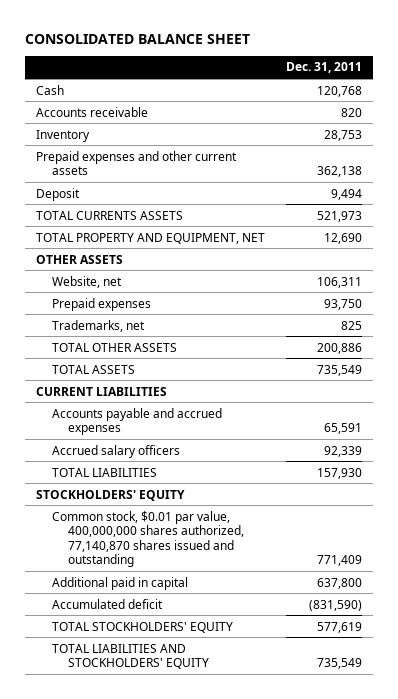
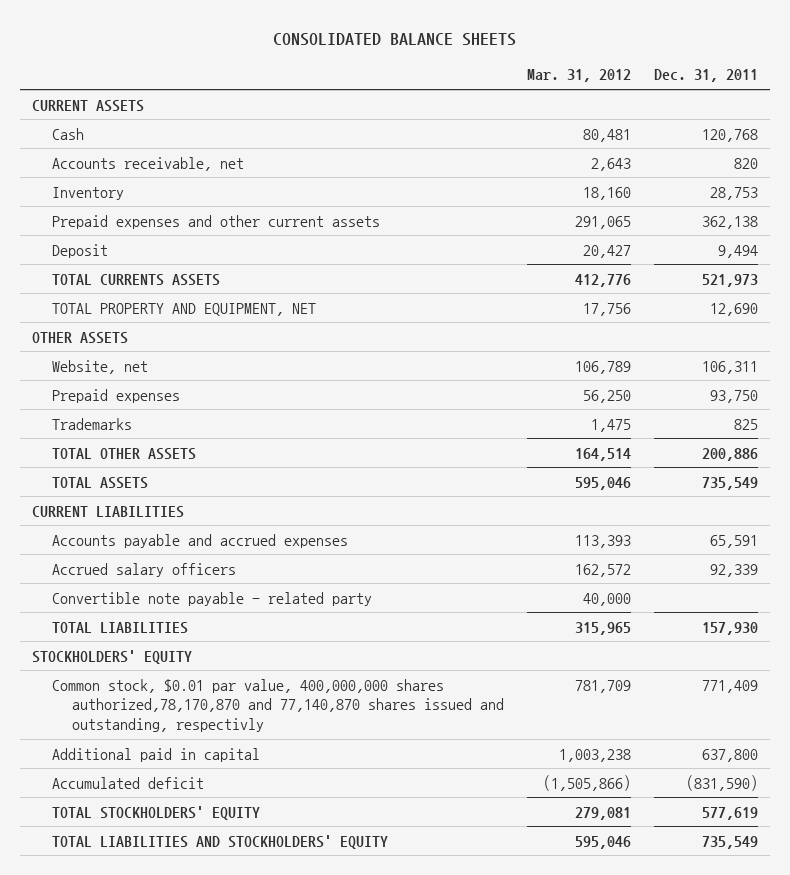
[24,33,250,44] CONSOLIDATED BALANCE SHEET -> [272,33,516,47] CONSOLIDATED BALANCE SHEETS
none -> [527,69,632,83] Mar. 31, 2012
none -> [31,99,144,112] CURRENT ASSETS
[35,106,148,117] Accounts receivable -> [51,156,244,171] Accounts receivable, net
[51,319,145,332] Trademarks, net -> [51,417,132,430] Trademarks
none -> [51,591,372,606] Convertible note payable - related party
[51,510,244,568] Common stock, $0.01 par value, 400,000,000 shares authorized, 77,140,870 shares issued and outstanding -> [51,678,505,733] Common stock, $0.01 par value, 400,000,000 shares authorized,78,170,870 and 77,140,870 shares issued and outstanding, respectivly

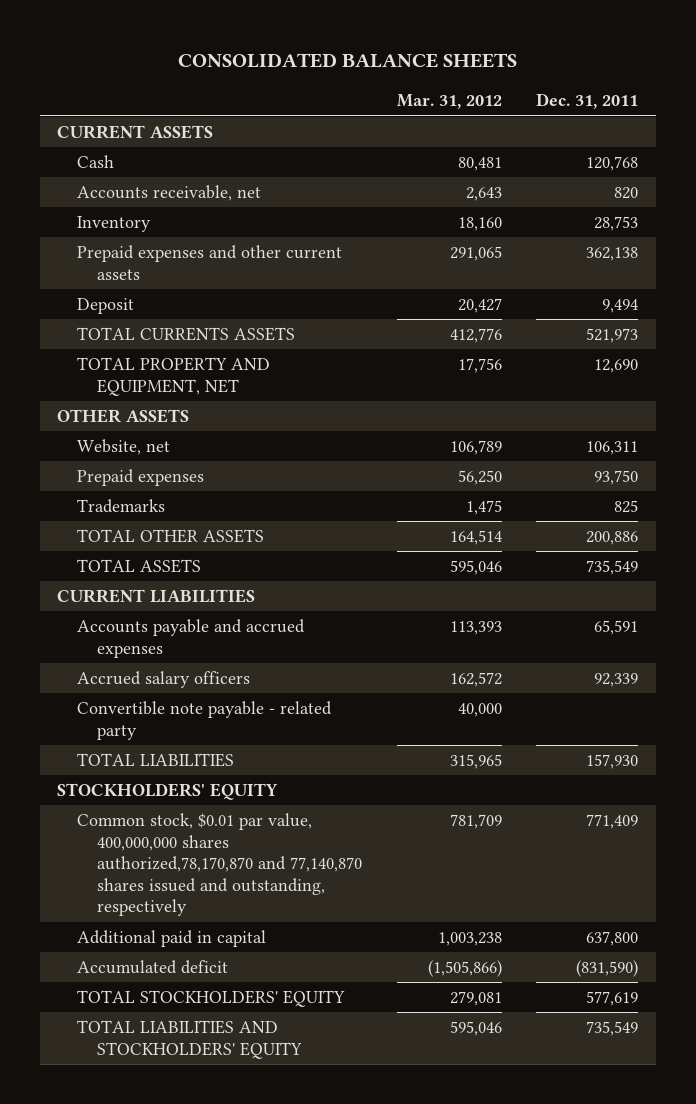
[51,678,505,733] Common stock, $0.01 par value, 400,000,000 shares authorized,78,170,870 and 77,140,870 shares issued and outstanding, respectivly -> [76,813,362,917] Common stock, $0.01 par value, 400,000,000 shares authorized,78,170,870 and 77,140,870 shares issued and outstanding, respectively

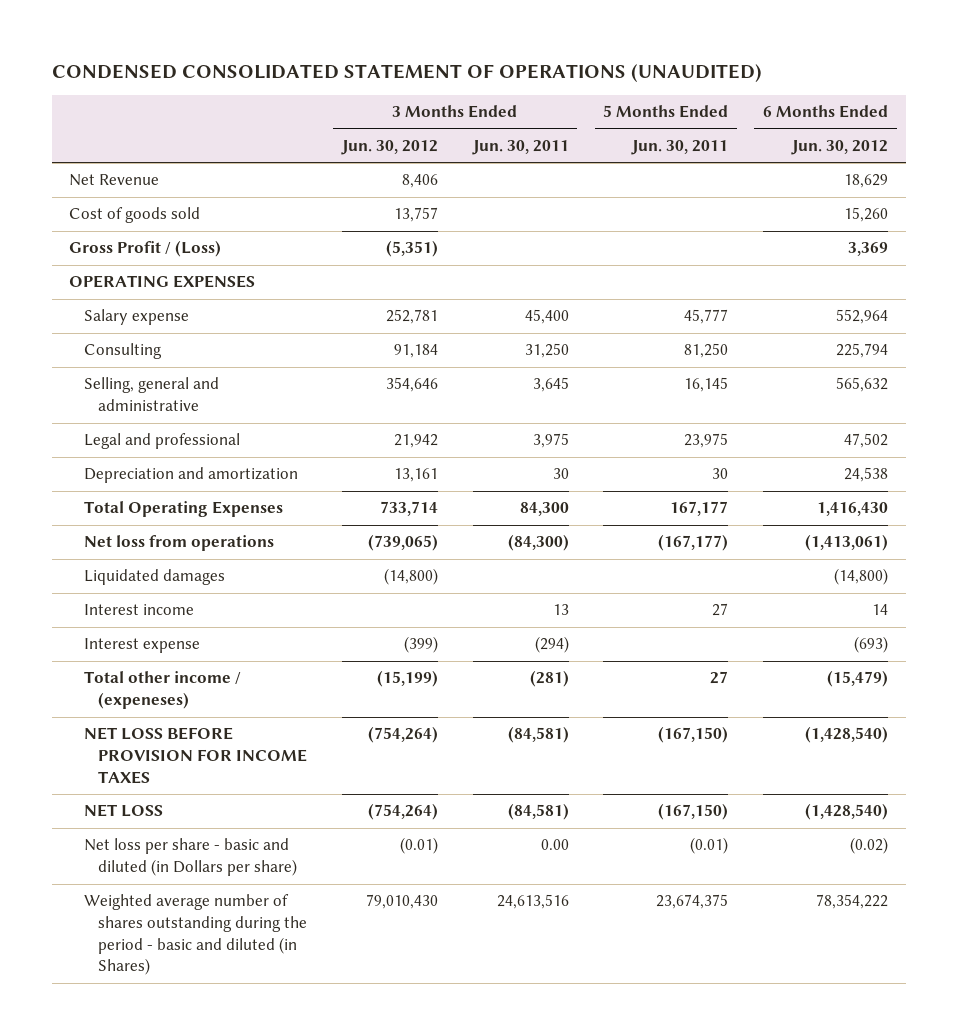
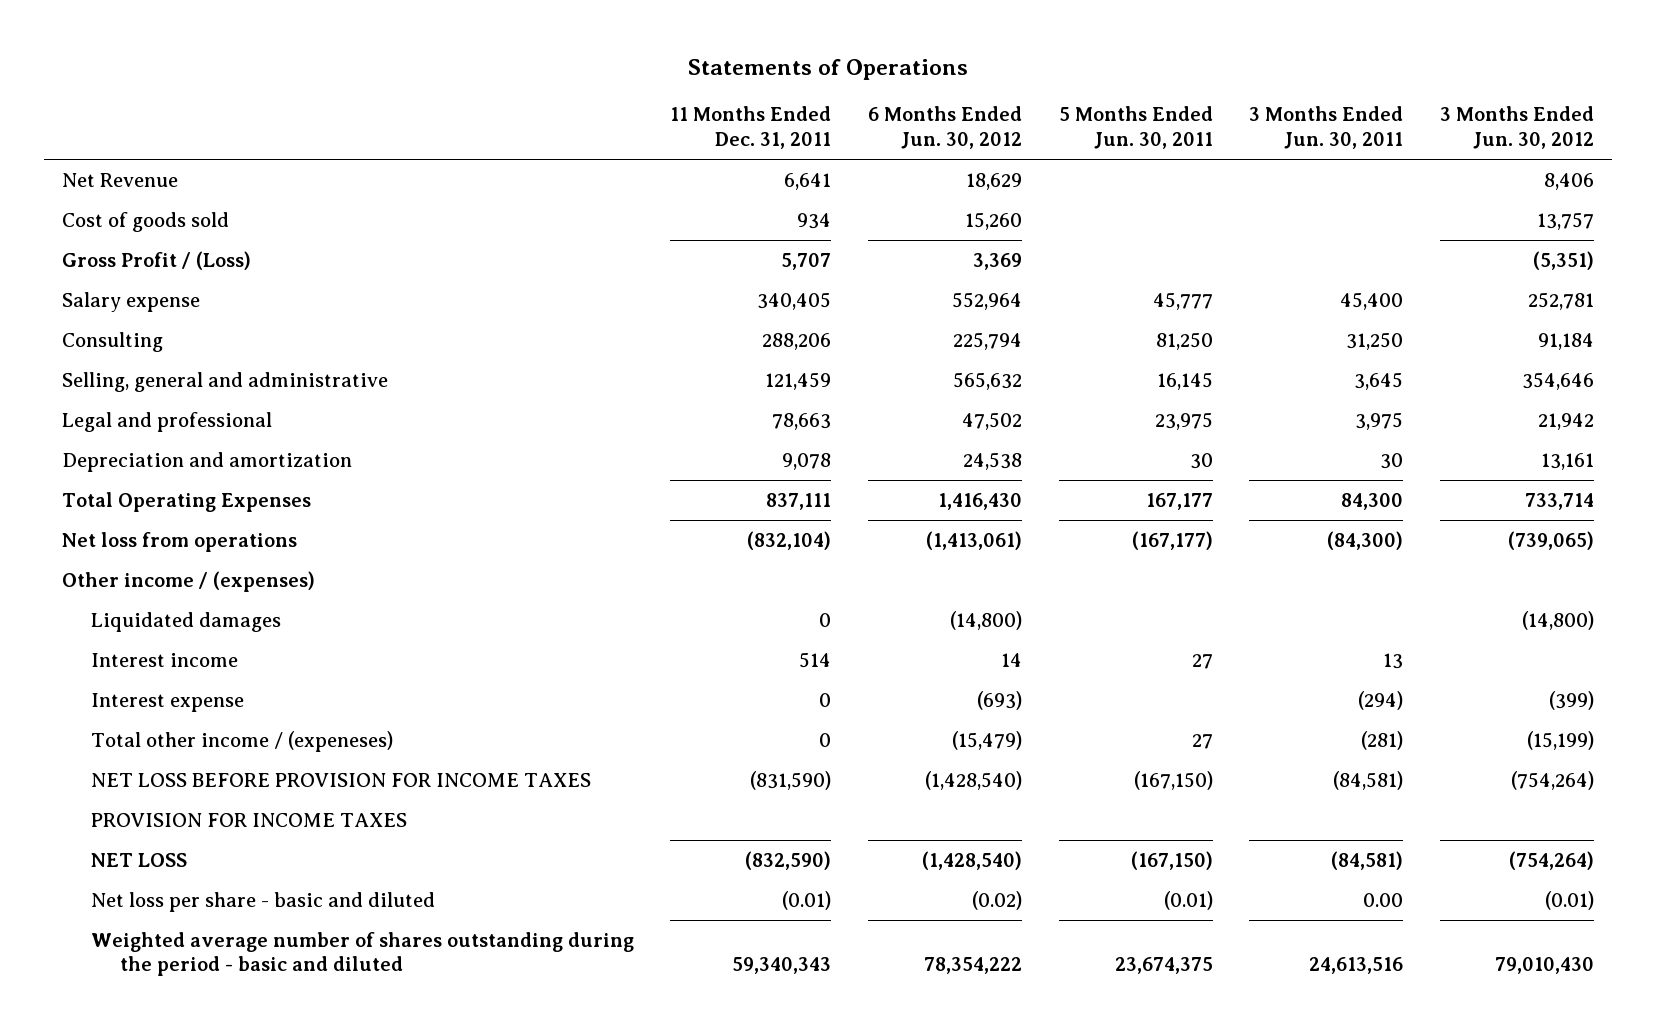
[51,63,762,82] CONDENSED CONSOLIDATED STATEMENT OF OPERATIONS (UNAUDITED) -> [688,58,969,80] Statements of Operations
none -> [670,106,832,149] 11 Months Ended Dec. 31, 2011
[69,275,256,289] OPERATING EXPENSES -> none
none -> [62,570,316,592] Other income / (expenses)
none -> [90,812,407,827] PROVISION FOR INCOME TAXES
[83,838,298,876] Net loss per share - basic and diluted (in Dollars per share) -> [90,891,435,912] Net loss per share - basic and diluted
[83,894,308,976] Weighted average number of shares outstanding during the period - basic and diluted (in Shares) -> [90,931,634,977] Weighted average number of shares outstanding during the period - basic and diluted

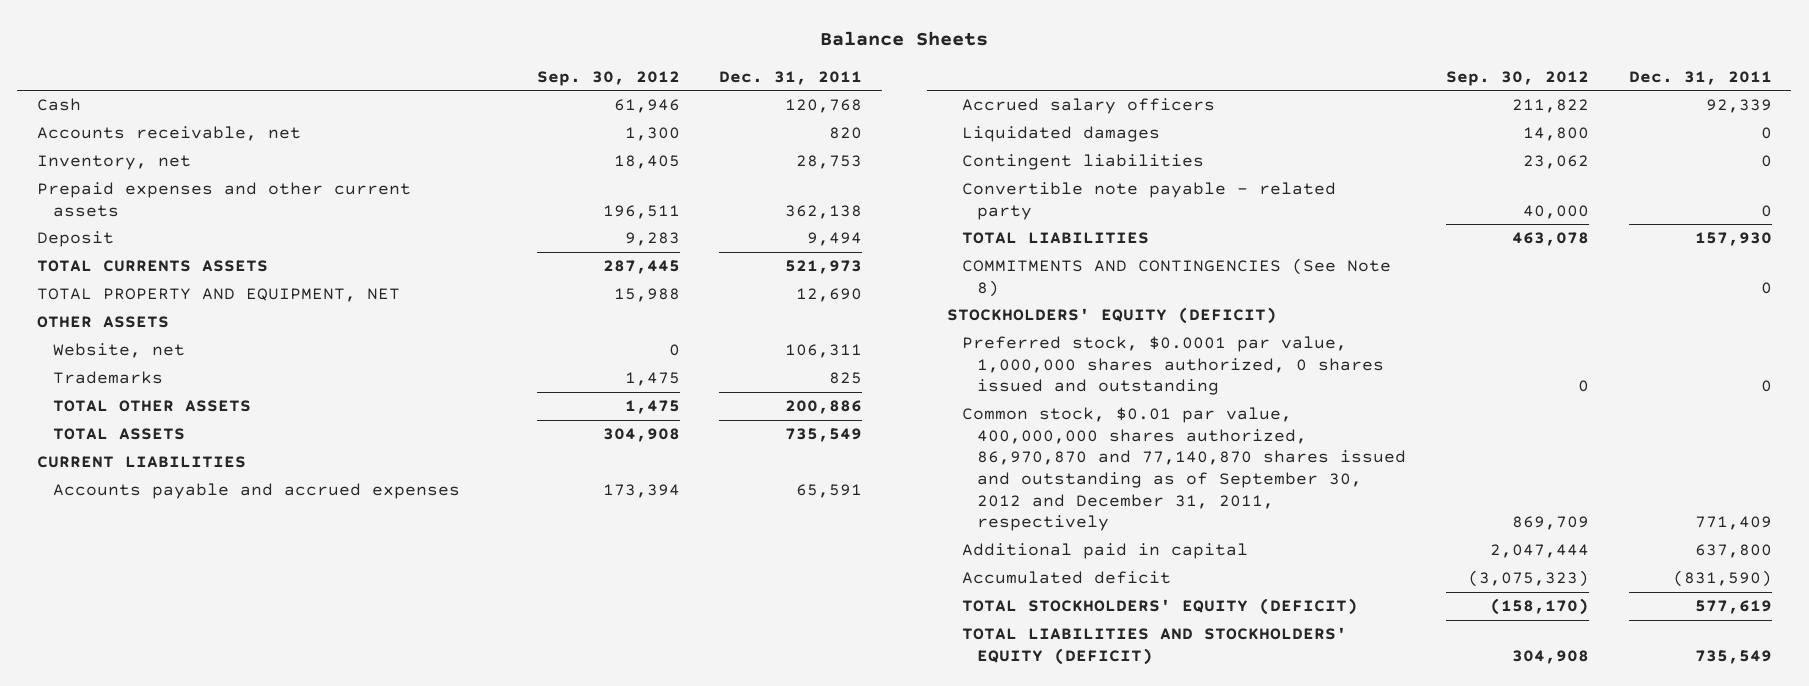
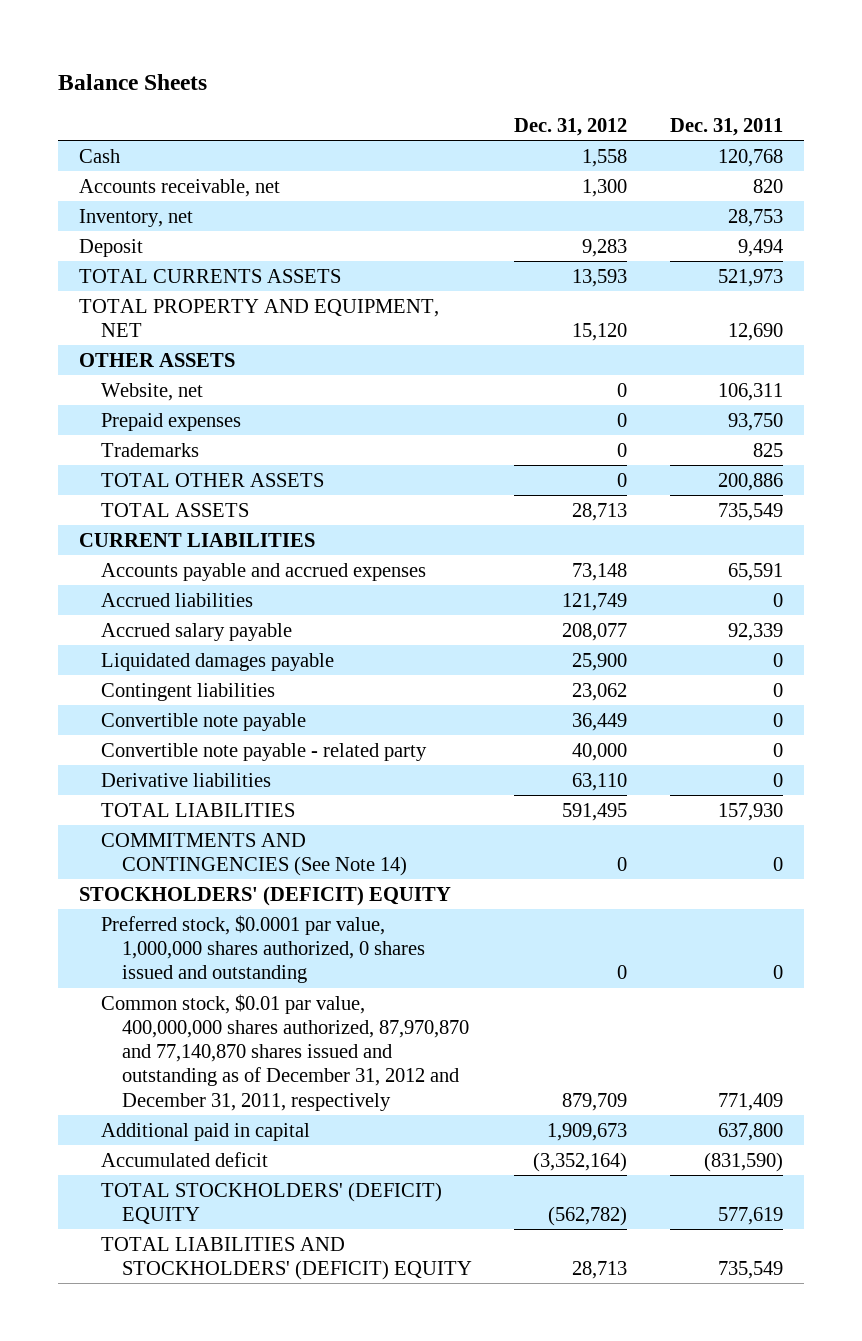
[536,70,680,86] Sep. 30, 2012 -> none
none -> [514,117,628,136] Dec. 31, 2012
[37,182,412,217] Prepaid expenses and other current assets -> none
none -> [100,412,241,431] Prepaid expenses
none -> [100,592,253,607] Accrued liabilities
[961,98,1215,115] Accrued salary officers -> [100,622,292,641] Accrued salary payable
[961,126,1160,143] Liquidated damages -> [100,652,334,671] Liquidated damages payable
none -> [100,712,306,731] Convertible note payable
none -> [100,772,271,787] Derivative liabilities
[961,258,1391,297] COMMITMENTS AND CONTINGENCIES (See Note 8) -> [100,832,408,876] COMMITMENTS AND CONTINGENCIES (See Note 14)
[946,307,1277,325] STOCKHOLDERS' EQUITY (DEFICIT) -> [79,885,452,906] STOCKHOLDERS' (DEFICIT) EQUITY
[961,407,1407,532] Common stock, $0.01 par value, 400,000,000 shares authorized, 86,970,870 and 77,140,870 shares issued and outstanding as of September 30, 2012 and December 31, 2011, respectively -> [100,993,470,1111] Common stock, $0.01 par value, 400,000,000 shares authorized, 87,970,870 and 77,140,870 shares issued and outstanding as of December 31, 2012 and December 31, 2011, respectively
[961,598,1358,616] TOTAL STOCKHOLDERS' EQUITY (DEFICIT) -> [100,1181,442,1224] TOTAL STOCKHOLDERS' (DEFICIT) EQUITY
[961,627,1347,665] TOTAL LIABILITIES AND STOCKHOLDERS' EQUITY (DEFICIT) -> [100,1236,473,1280] TOTAL LIABILITIES AND STOCKHOLDERS' (DEFICIT) EQUITY

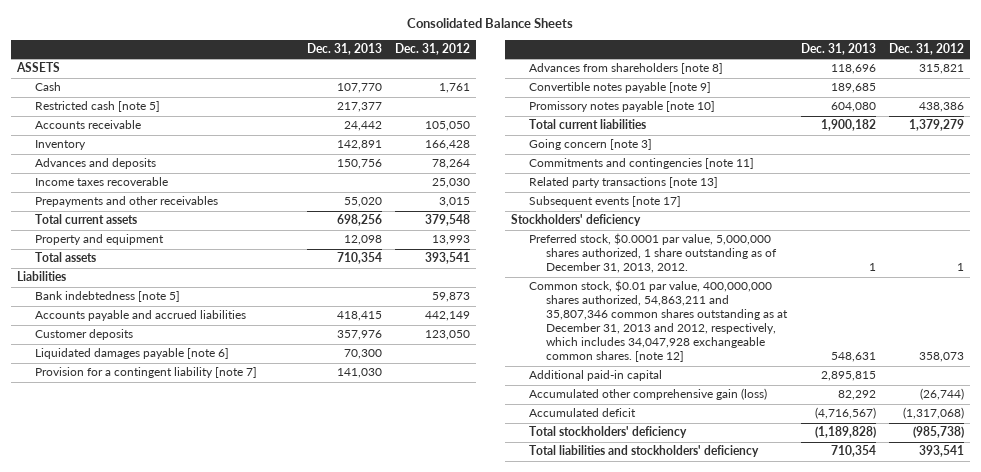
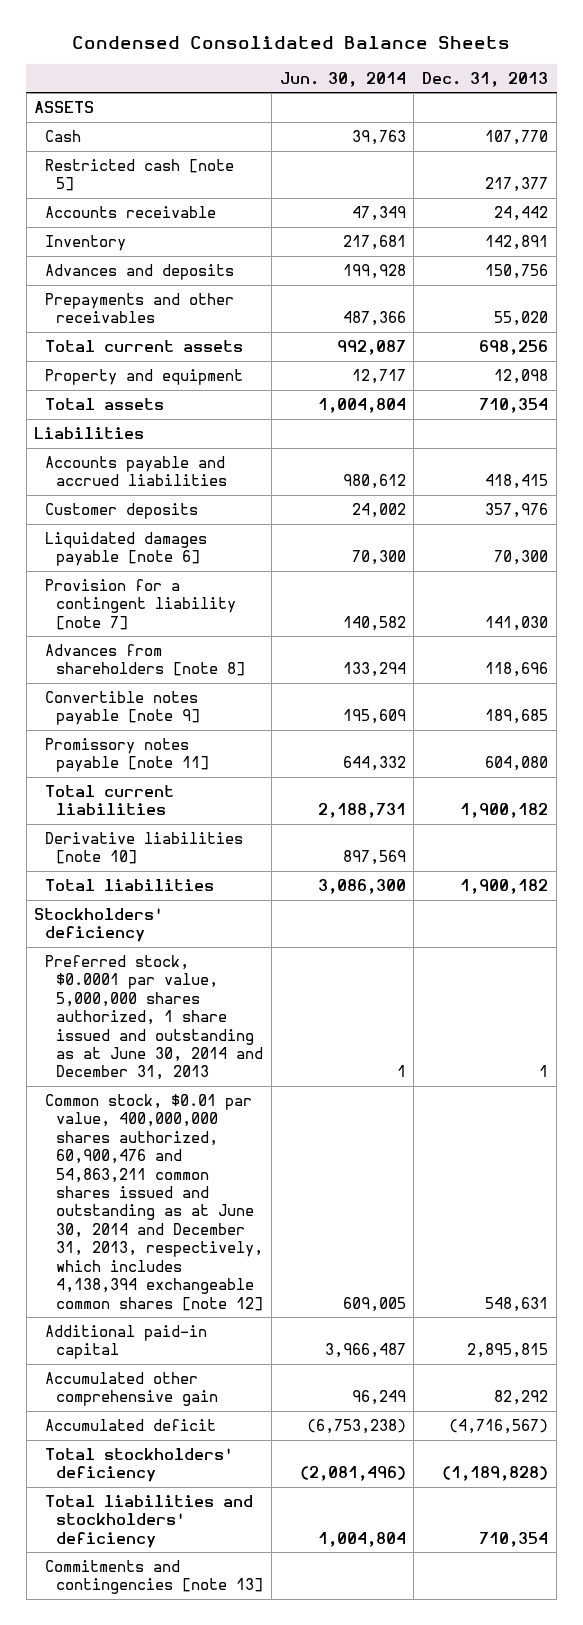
[407,18,574,29] Consolidated Balance Sheets -> [72,35,511,49] Condensed Consolidated Balance Sheets
[394,43,470,56] Dec. 31, 2012 -> none
none -> [279,71,406,87] Jun. 30, 2014
[34,177,168,187] Income taxes recoverable -> none
[34,291,180,303] Bank indebtedness [note 5] -> none
[528,101,715,113] Promissory notes payable [note 10] -> [45,737,209,773] Promissory notes payable [note 11]
[528,139,652,151] Going concern [note 3] -> none
[528,158,754,170] Commitments and contingencies [note 11] -> none
[528,177,718,189] Related party transactions [note 13] -> none
[528,196,681,208] Subsequent events [note 17] -> none
none -> [45,831,244,865] Derivative liabilities [note 10]
none -> [45,878,215,891] Total liabilities
[528,233,778,274] Preferred stock, $0.0001 par value, 5,000,000 shares authorized, 1 share outstanding as of December 31, 2013, 2012. -> [45,954,263,1081] Preferred stock, $0.0001 par value, 5,000,000 shares authorized, 1 share issued and outstanding as at June 30, 2014 and December 31, 2013
[528,280,789,363] Common stock, $0.01 par value, 400,000,000 shares authorized, 54,863,211 and 35,807,346 common shares outstanding as at December 31, 2013 and 2012, respectively, which includes 34,047,928 exchangeable common shares. [note 12] -> [45,1093,263,1311] Common stock, $0.01 par value, 400,000,000 shares authorized, 60,900,476 and 54,863,211 common shares issued and outstanding as at June 30, 2014 and December 31, 2013, respectively, which includes 4,138,394 exchangeable common shares [note 12]
[528,388,767,401] Accumulated other comprehensive gain (loss) -> [45,1371,218,1407] Accumulated other comprehensive gain
none -> [45,1559,263,1595] Commitments and contingencies [note 13]

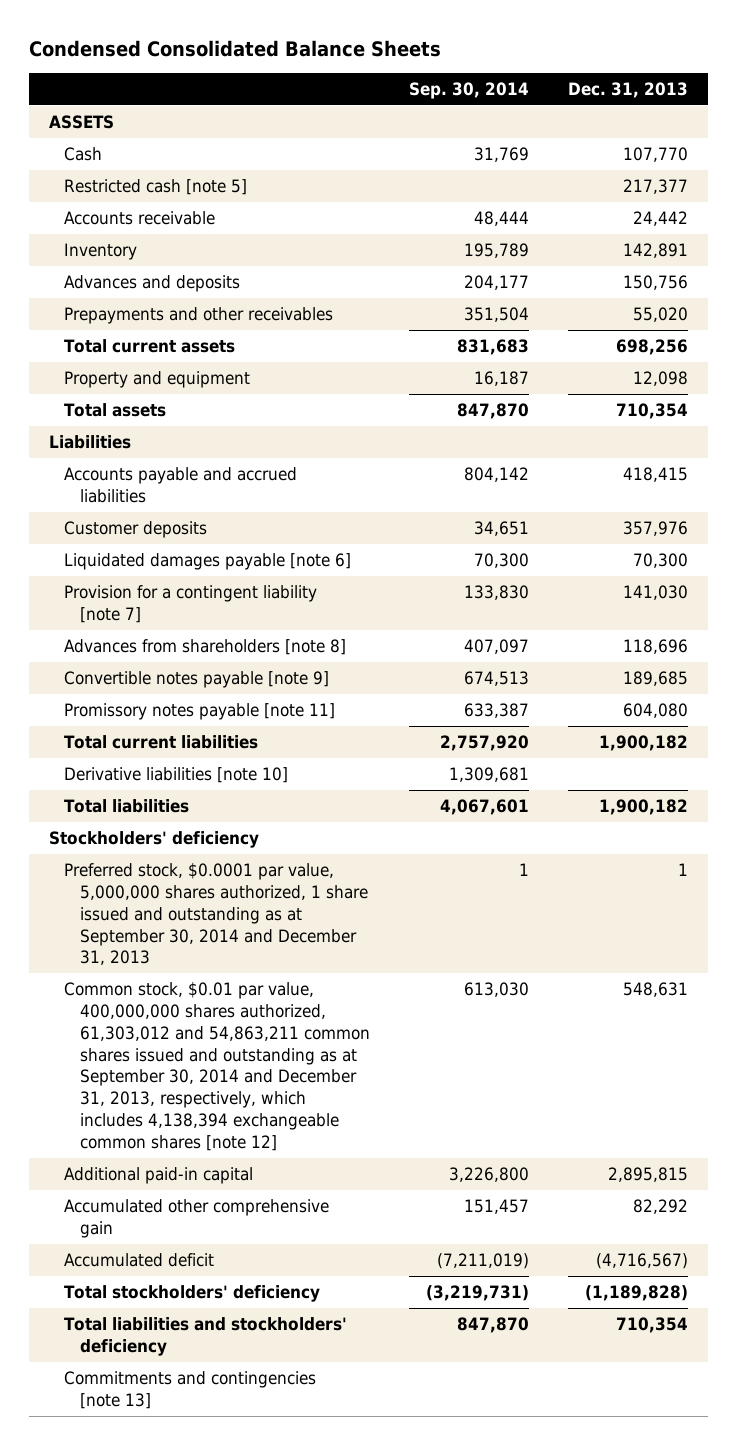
[279,71,406,87] Jun. 30, 2014 -> none
none -> [409,81,530,99] Sep. 30, 2014
[45,954,263,1081] Preferred stock, $0.0001 par value, 5,000,000 shares authorized, 1 share issued and outstanding as at June 30, 2014 and December 31, 2013 -> [64,863,369,966] Preferred stock, $0.0001 par value, 5,000,000 shares authorized, 1 share issued and outstanding as at September 30, 2014 and December 31, 2013
[45,1093,263,1311] Common stock, $0.01 par value, 400,000,000 shares authorized, 60,900,476 and 54,863,211 common shares issued and outstanding as at June 30, 2014 and December 31, 2013, respectively, which includes 4,138,394 exchangeable common shares [note 12] -> [64,982,371,1151] Common stock, $0.01 par value, 400,000,000 shares authorized, 61,303,012 and 54,863,211 common shares issued and outstanding as at September 30, 2014 and December 31, 2013, respectively, which includes 4,138,394 exchangeable common shares [note 12]

